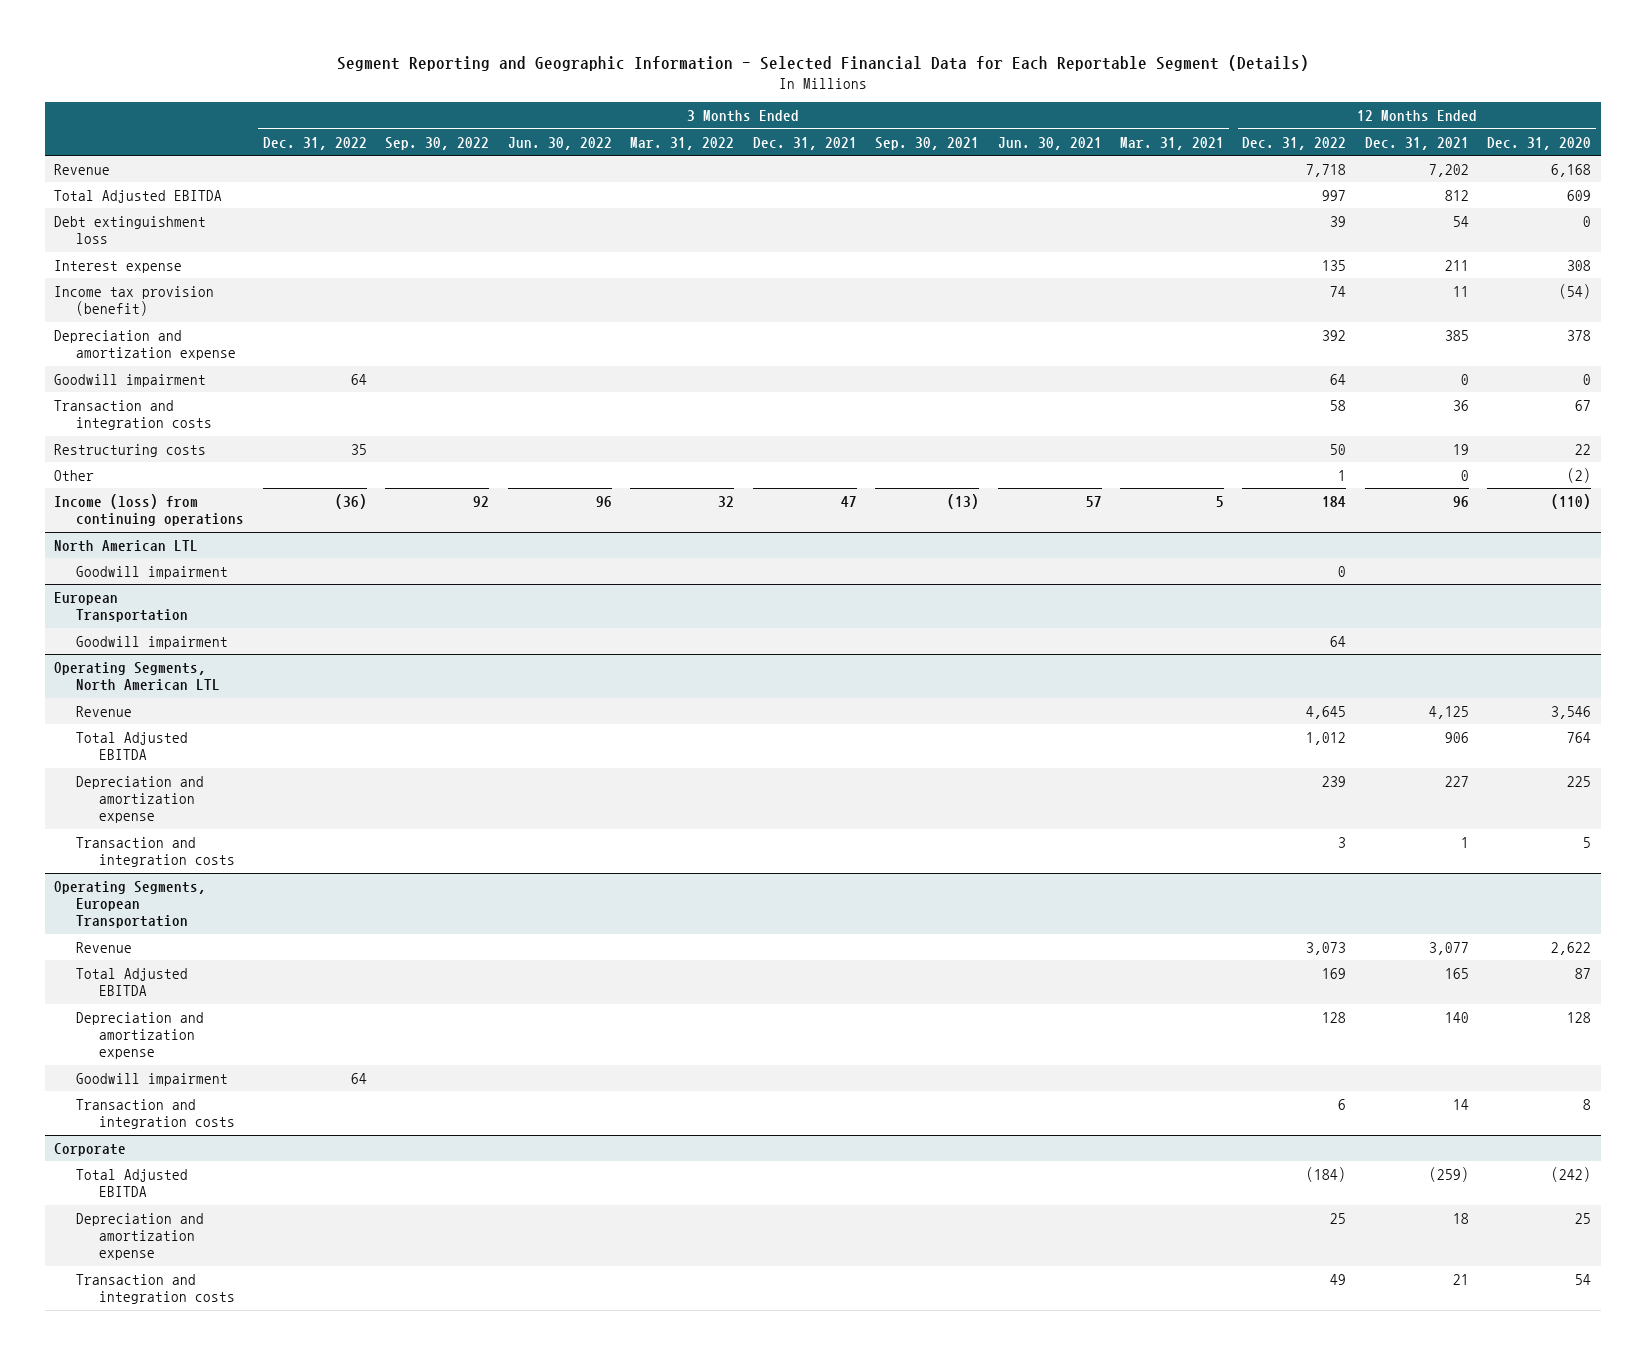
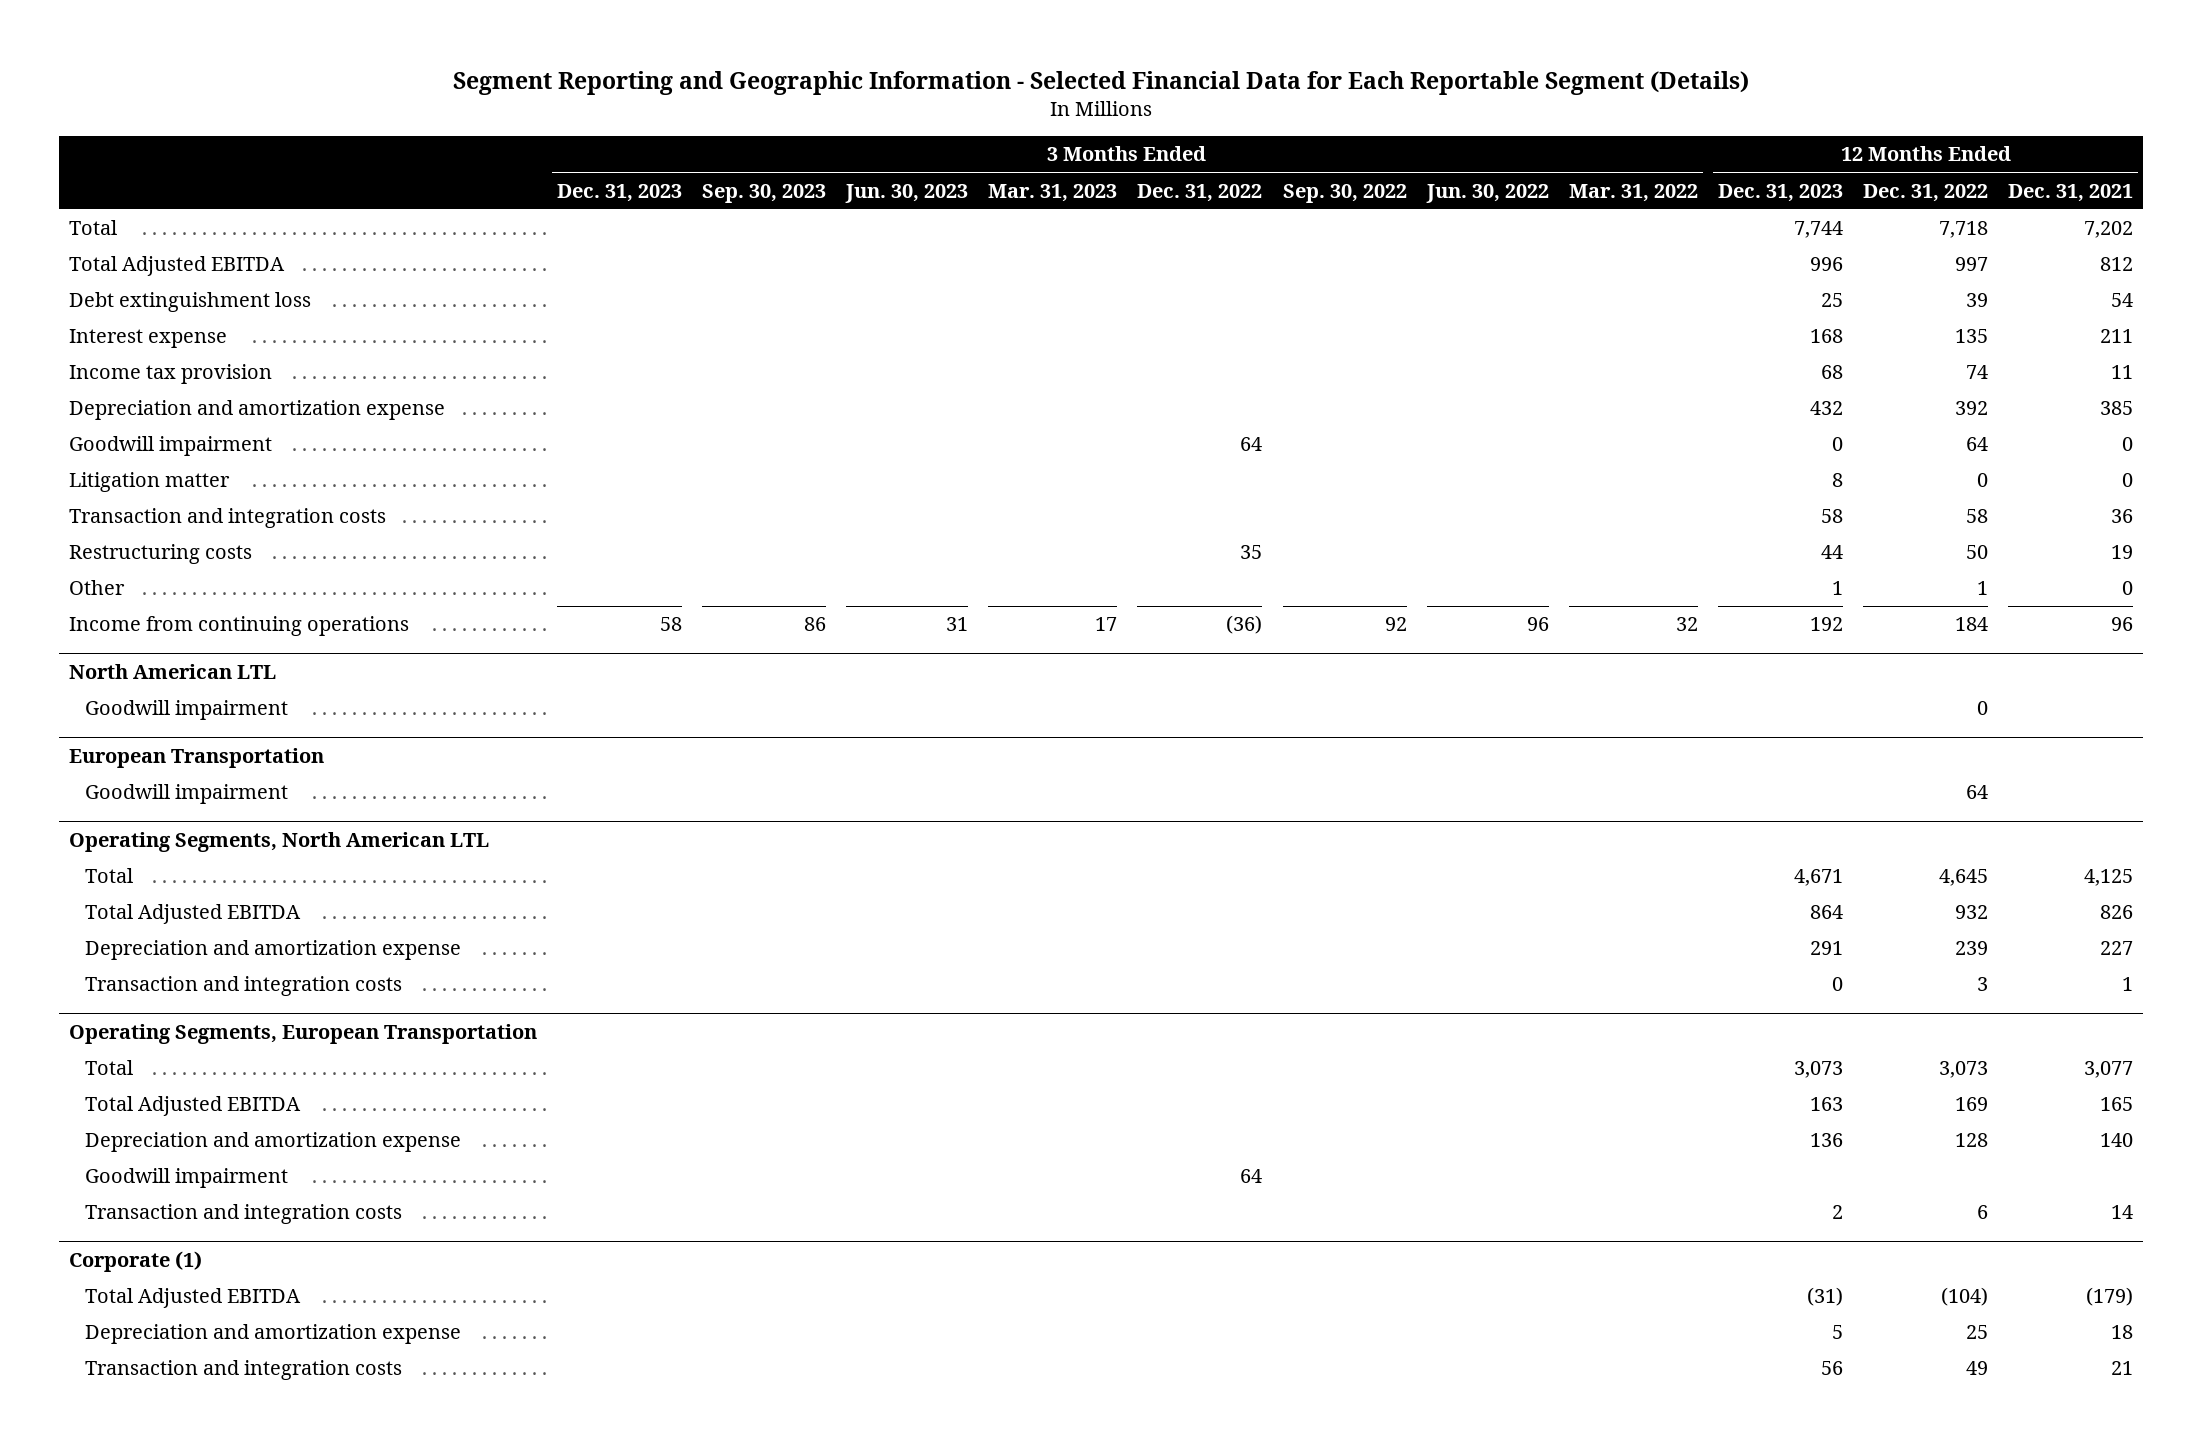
[752,136,857,150] Dec. 31, 2021 -> none
[875,136,980,150] Sep. 30, 2021 -> none
[997,136,1102,150] Jun. 30, 2021 -> none
[1120,136,1225,150] Mar. 31, 2021 -> none
[1487,136,1592,150] Dec. 31, 2020 -> none
none -> [556,183,682,202] Dec. 31, 2023
none -> [702,183,827,203] Sep. 30, 2023
none -> [845,183,969,203] Jun. 30, 2023
none -> [988,183,1118,202] Mar. 31, 2023
none -> [1718,183,1844,202] Dec. 31, 2023
[53,163,110,175] Revenue -> [68,220,117,236] Total
[53,285,214,317] Income tax provision (benefit) -> [68,364,272,385] Income tax provision
none -> [68,472,230,493] Litigation matter
[53,493,245,527] Income (loss) from continuing operations -> [68,616,409,637] Income from continuing operations
[76,705,133,717] Revenue -> [85,868,134,884] Total
[1306,731,1347,745] 1,012 -> [1955,905,1989,920] 932
[1444,731,1469,743] 906 -> [2100,905,2134,920] 826
[76,941,133,953] Revenue -> [85,1060,134,1076] Total
[53,1142,126,1156] Corporate -> [68,1250,202,1272] Corporate (1)
[1306,1166,1347,1182] (184) -> [1941,1287,1989,1307] (104)
[1428,1166,1469,1182] (259) -> [2086,1287,2134,1307] (179)

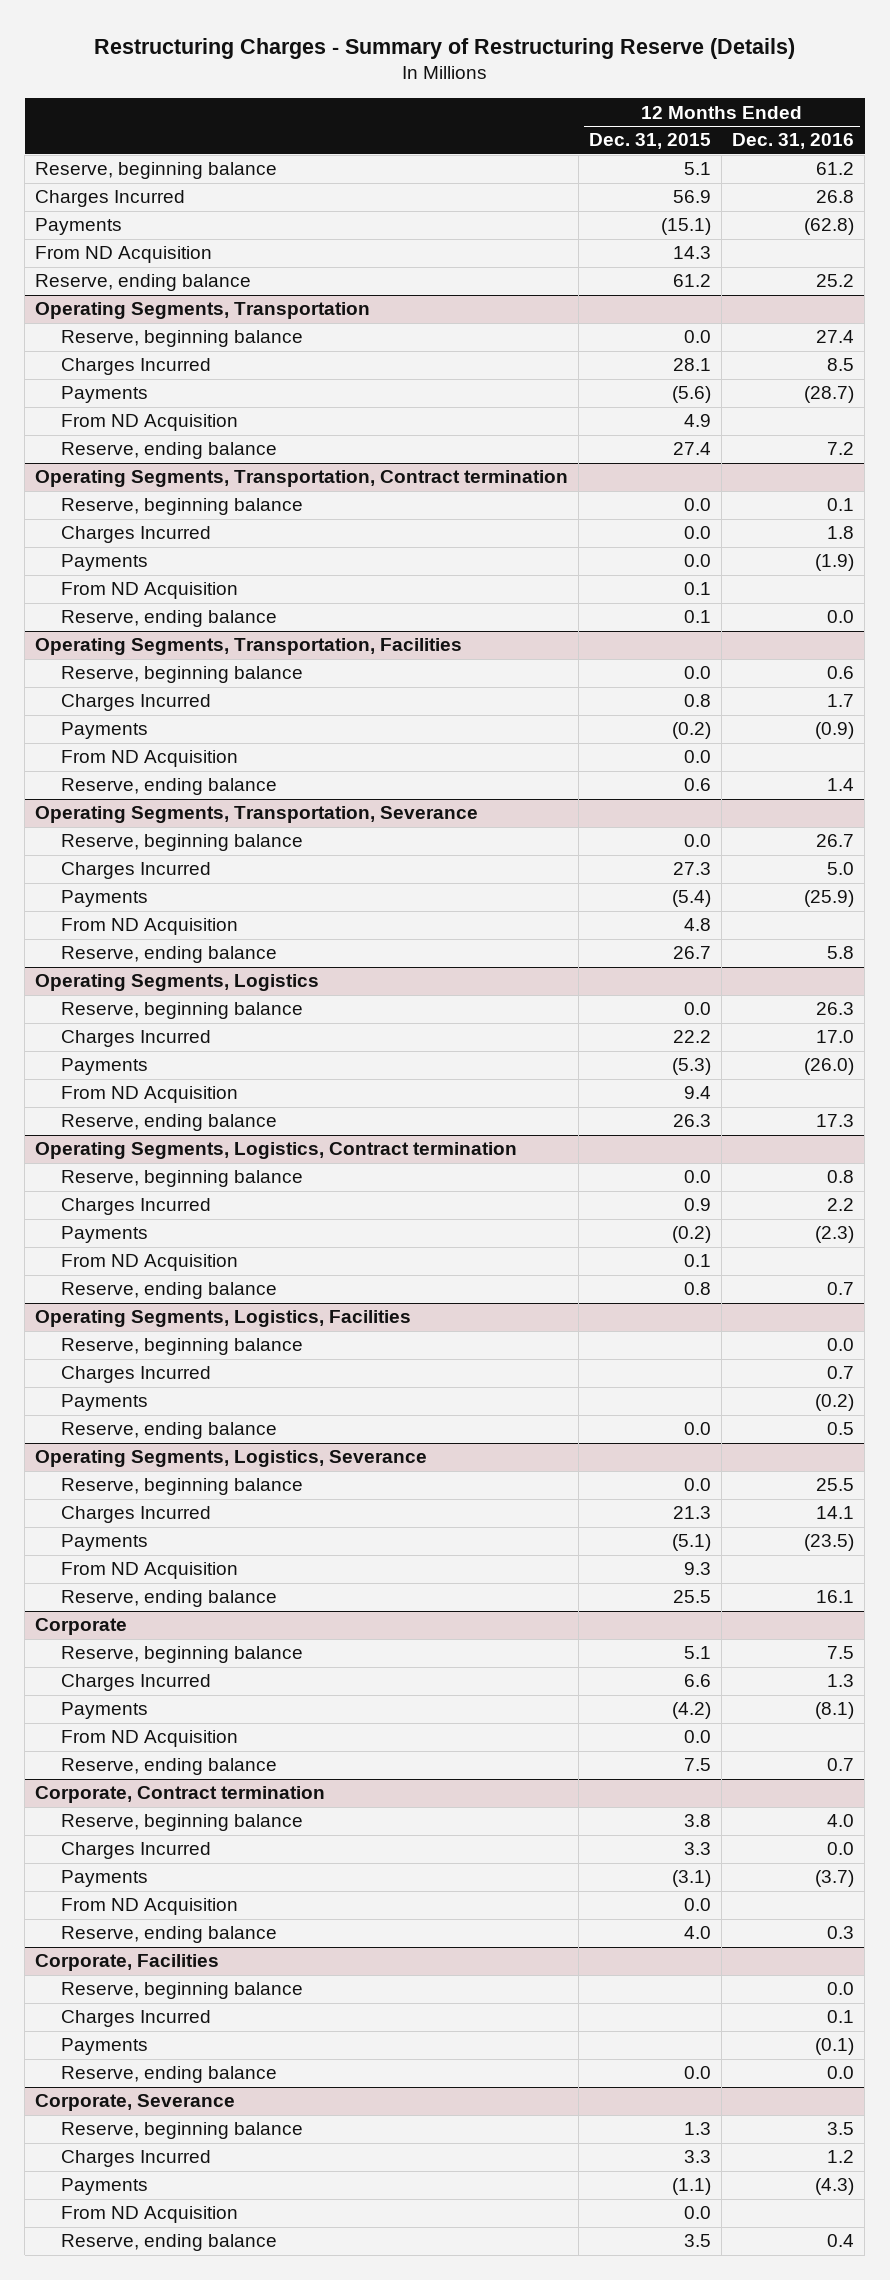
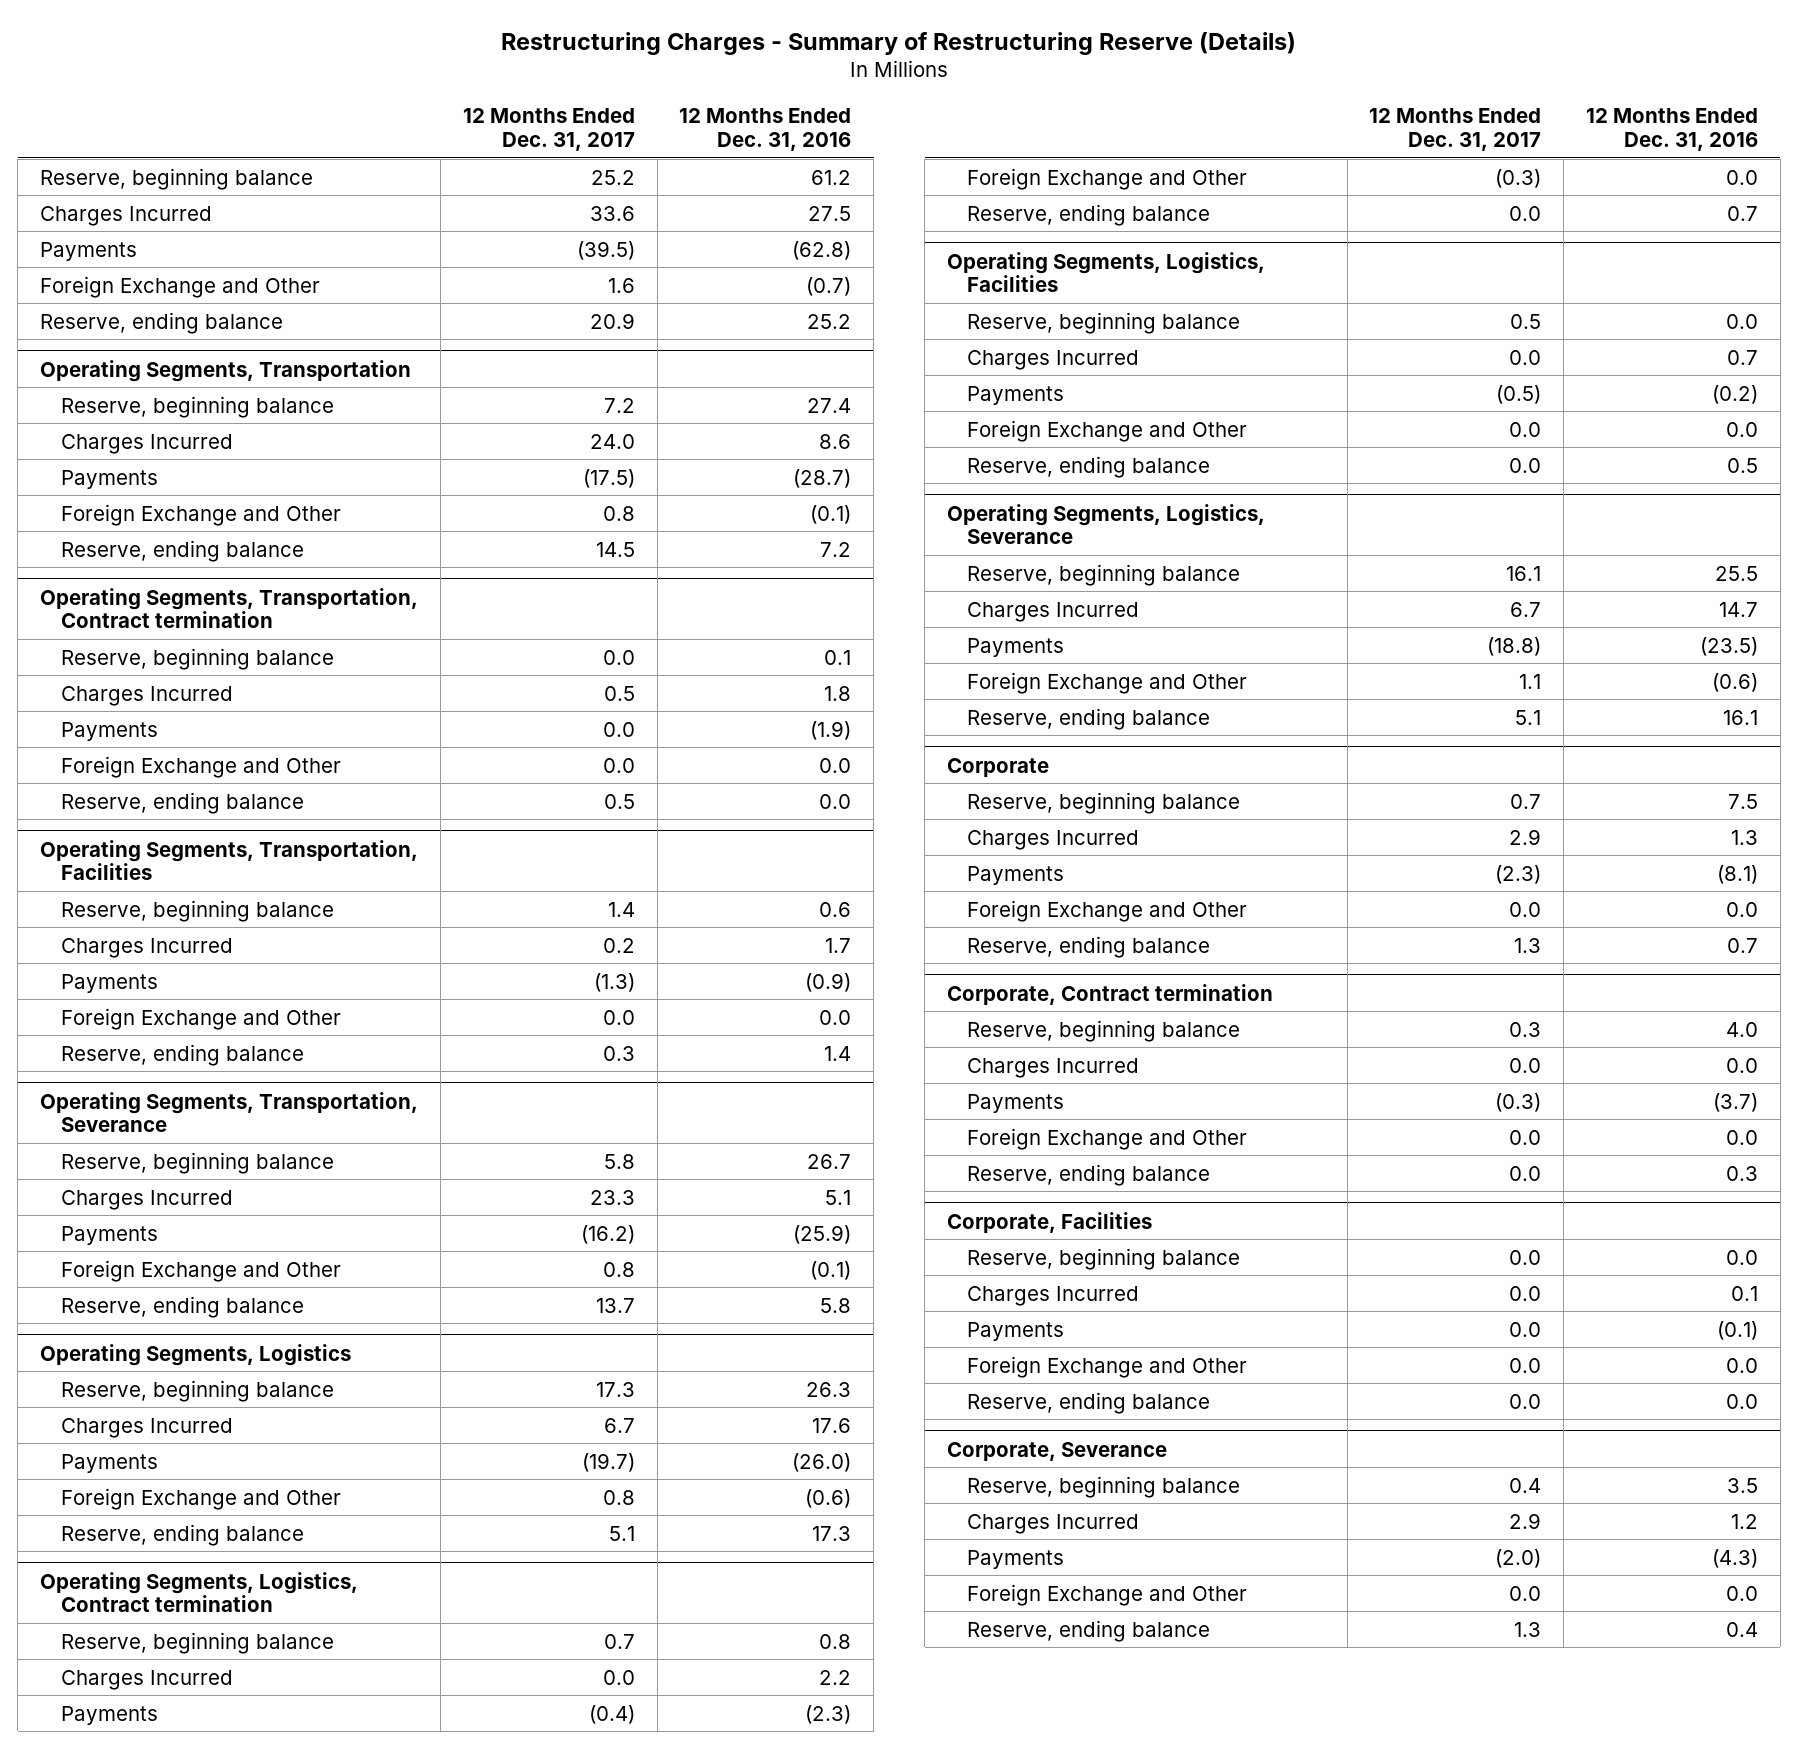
[589,133,712,150] Dec. 31, 2015 -> none
none -> [462,108,635,152] 12 Months Ended Dec. 31, 2017
[816,190,855,204] 26.8 -> [808,205,852,221] 27.5
[35,246,213,264] From ND Acquisition -> none
none -> [40,275,321,298] Foreign Exchange and Other
[827,358,855,372] 8.5 -> [819,433,852,449] 8.6
[61,414,239,432] From ND Acquisition -> none
none -> [60,503,341,526] Foreign Exchange and Other
[61,582,239,600] From ND Acquisition -> none
none -> [60,755,341,778] Foreign Exchange and Other
[61,750,239,768] From ND Acquisition -> none
none -> [60,1007,341,1030] Foreign Exchange and Other
[827,862,855,876] 5.0 -> [825,1189,852,1205] 5.1
[61,918,239,936] From ND Acquisition -> none
none -> [60,1259,341,1282] Foreign Exchange and Other
[816,1030,855,1044] 17.0 -> [812,1417,852,1433] 17.6
[61,1086,239,1104] From ND Acquisition -> none
none -> [60,1487,341,1510] Foreign Exchange and Other
[61,1254,239,1272] From ND Acquisition -> none
none -> [967,167,1248,190] Foreign Exchange and Other
none -> [967,419,1248,442] Foreign Exchange and Other
[816,1506,855,1520] 14.1 -> [1719,601,1759,617] 14.7
[61,1562,239,1580] From ND Acquisition -> none
none -> [967,671,1248,694] Foreign Exchange and Other
[61,1730,239,1748] From ND Acquisition -> none
none -> [967,899,1248,922] Foreign Exchange and Other
[61,1898,239,1916] From ND Acquisition -> none
none -> [967,1127,1248,1150] Foreign Exchange and Other
none -> [967,1355,1248,1378] Foreign Exchange and Other
[61,2206,239,2224] From ND Acquisition -> none
none -> [967,1583,1248,1606] Foreign Exchange and Other

